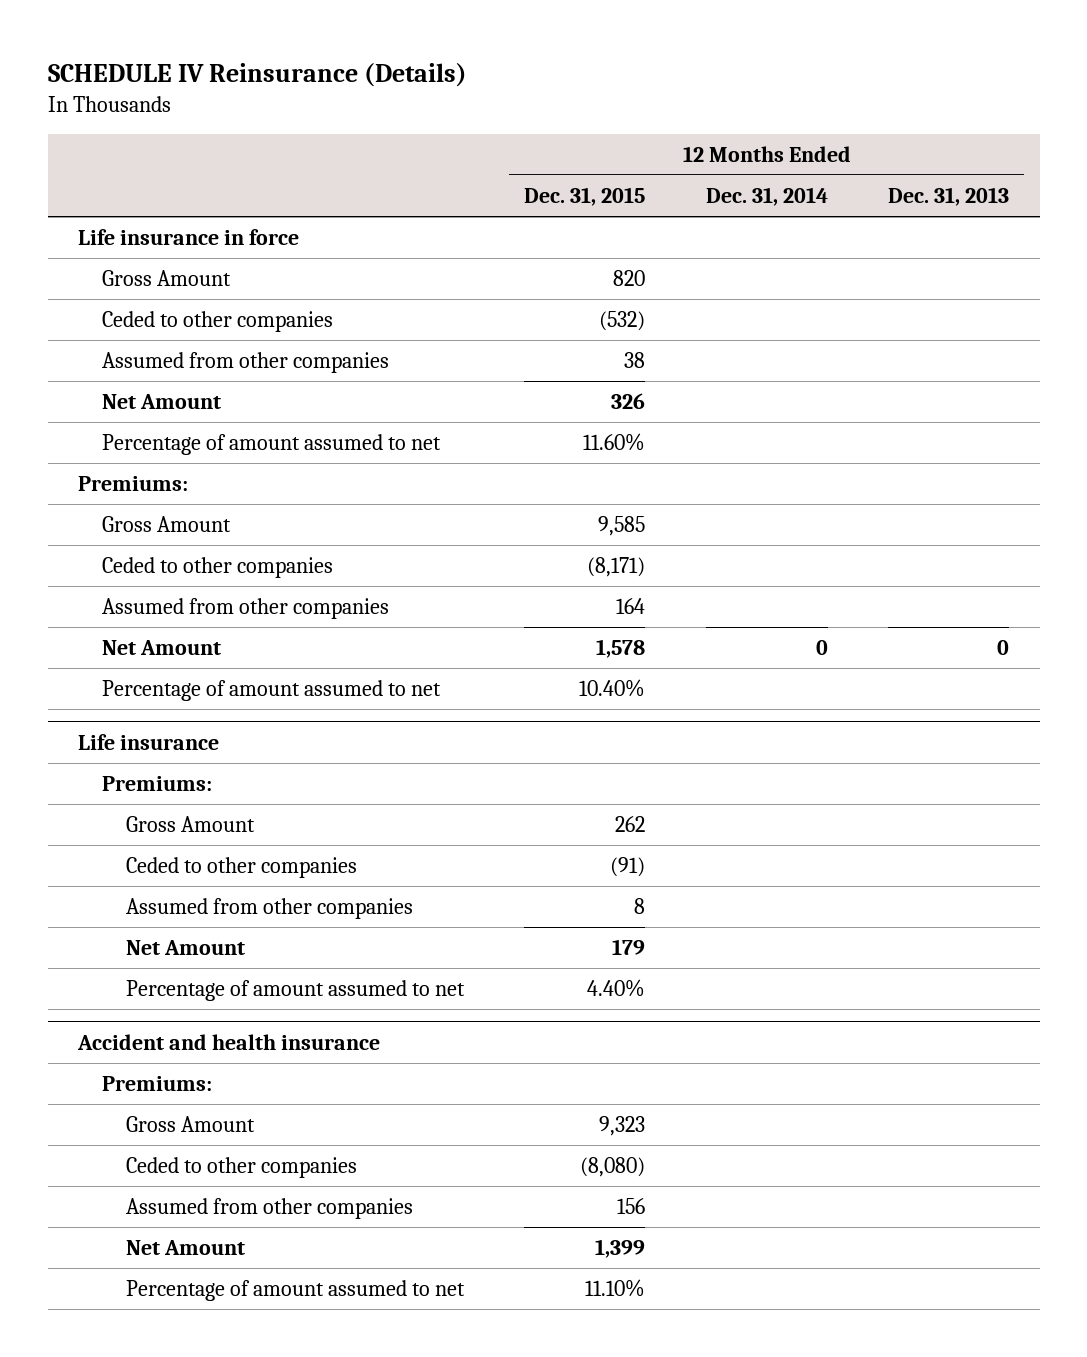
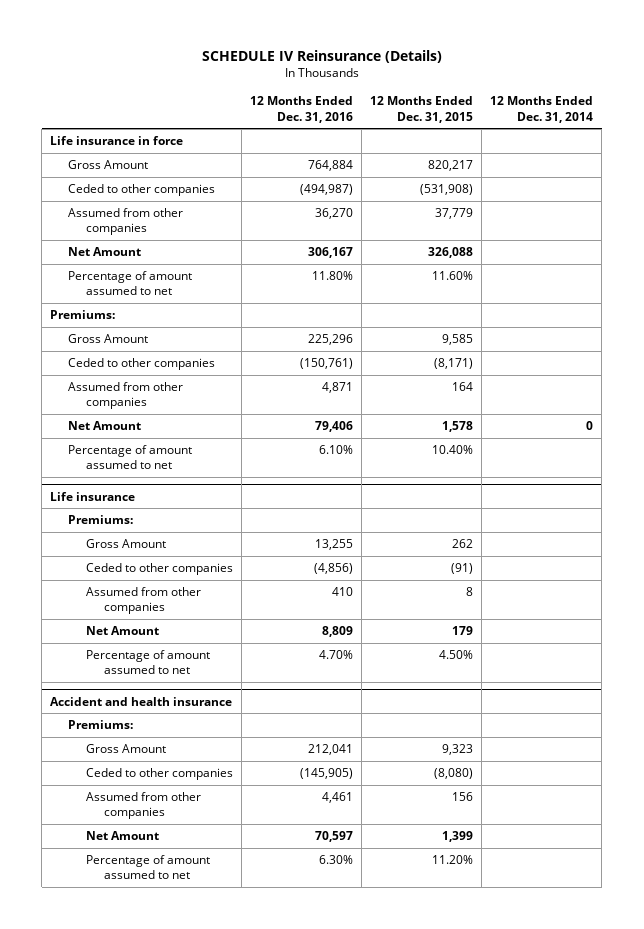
[888,186,1010,206] Dec. 31, 2013 -> none
none -> [250,96,354,123] 12 Months Ended Dec. 31, 2016
[613,270,646,287] 820 -> [428,160,474,172] 820,217
[599,311,646,332] (532) -> [420,184,474,196] (531,908)
[624,352,646,369] 38 -> [435,208,474,220] 37,779
[611,393,646,410] 326 -> [428,247,474,259] 326,088
[587,979,646,998] 4.40% -> [439,650,474,660] 4.50%
[585,1279,646,1298] 11.10% -> [432,855,474,865] 11.20%

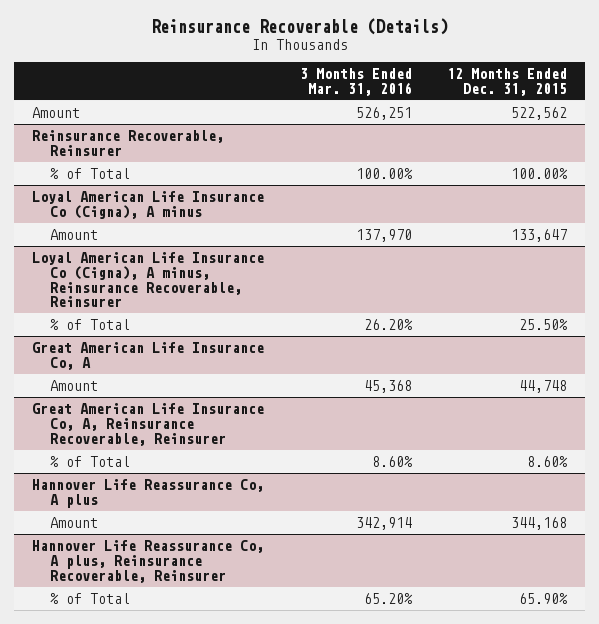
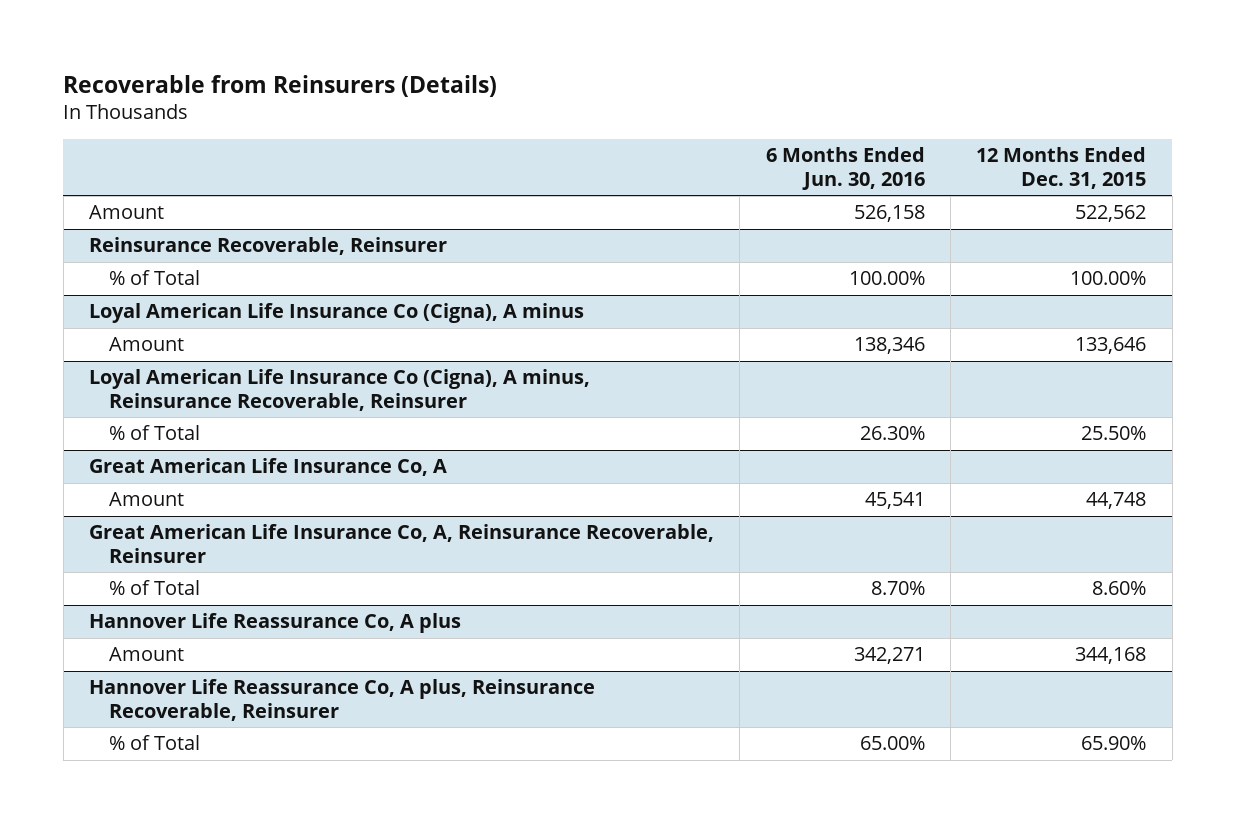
[150,18,448,36] Reinsurance Recoverable (Details) -> [63,75,498,98] Recoverable from Reinsurers (Details)
[299,68,412,96] 3 Months Ended Mar. 31, 2016 -> none
none -> [765,147,925,190] 6 Months Ended Jun. 30, 2016
[511,229,568,243] 133,647 -> [1075,337,1147,355] 133,646

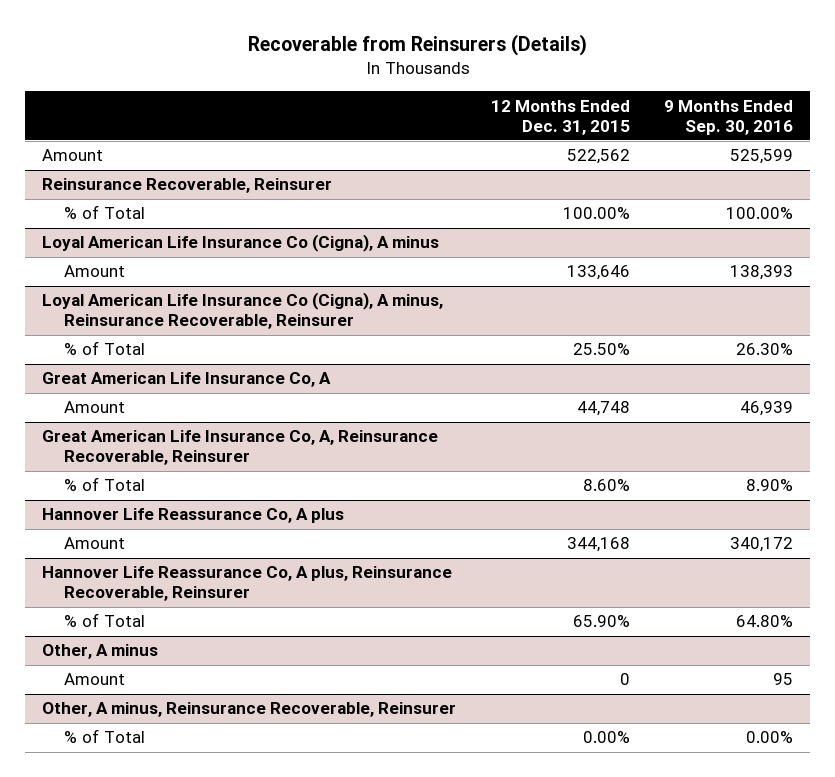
[765,147,925,190] 6 Months Ended Jun. 30, 2016 -> none
none -> [664,99,794,135] 9 Months Ended Sep. 30, 2016
none -> [41,644,158,660] Other, A minus
none -> [63,673,125,686] Amount
none -> [41,702,456,718] Other, A minus, Reinsurance Recoverable, Reinsurer
none -> [63,729,145,744] % of Total

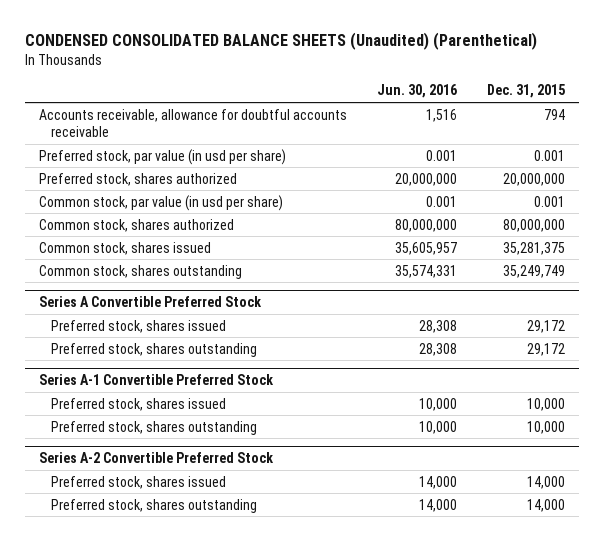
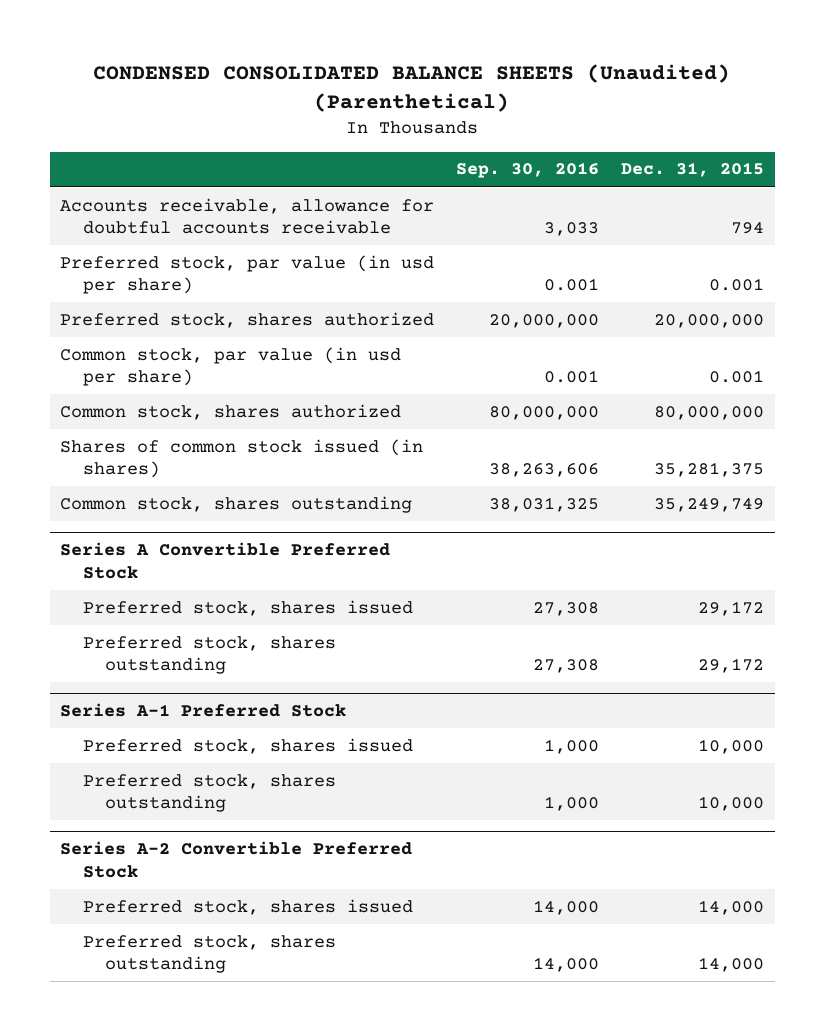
[376,84,457,99] Jun. 30, 2016 -> none
none -> [456,162,600,179] Sep. 30, 2016
[39,241,212,255] Common stock, shares issued -> [60,438,424,479] Shares of common stock issued (in shares)
[39,374,275,386] Series A-1 Convertible Preferred Stock -> [60,703,347,718] Series A-1 Preferred Stock

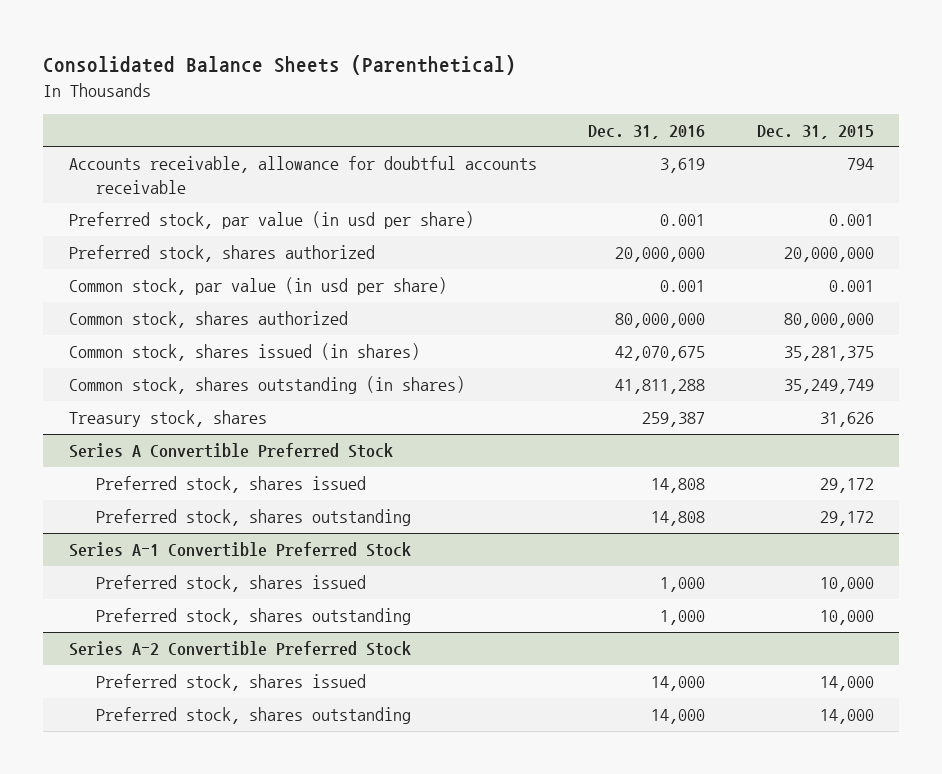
[93,63,731,112] CONDENSED CONSOLIDATED BALANCE SHEETS (Unaudited) (Parenthetical) -> [43,55,517,76] Consolidated Balance Sheets (Parenthetical)
[456,162,600,179] Sep. 30, 2016 -> none
none -> [588,124,706,139] Dec. 31, 2016
[60,438,424,479] Shares of common stock issued (in shares) -> [68,343,420,362] Common stock, shares issued (in shares)
[60,495,413,513] Common stock, shares outstanding -> [68,376,465,395] Common stock, shares outstanding (in shares)
none -> [68,410,267,428] Treasury stock, shares
[60,703,347,718] Series A-1 Preferred Stock -> [68,542,411,558] Series A-1 Convertible Preferred Stock

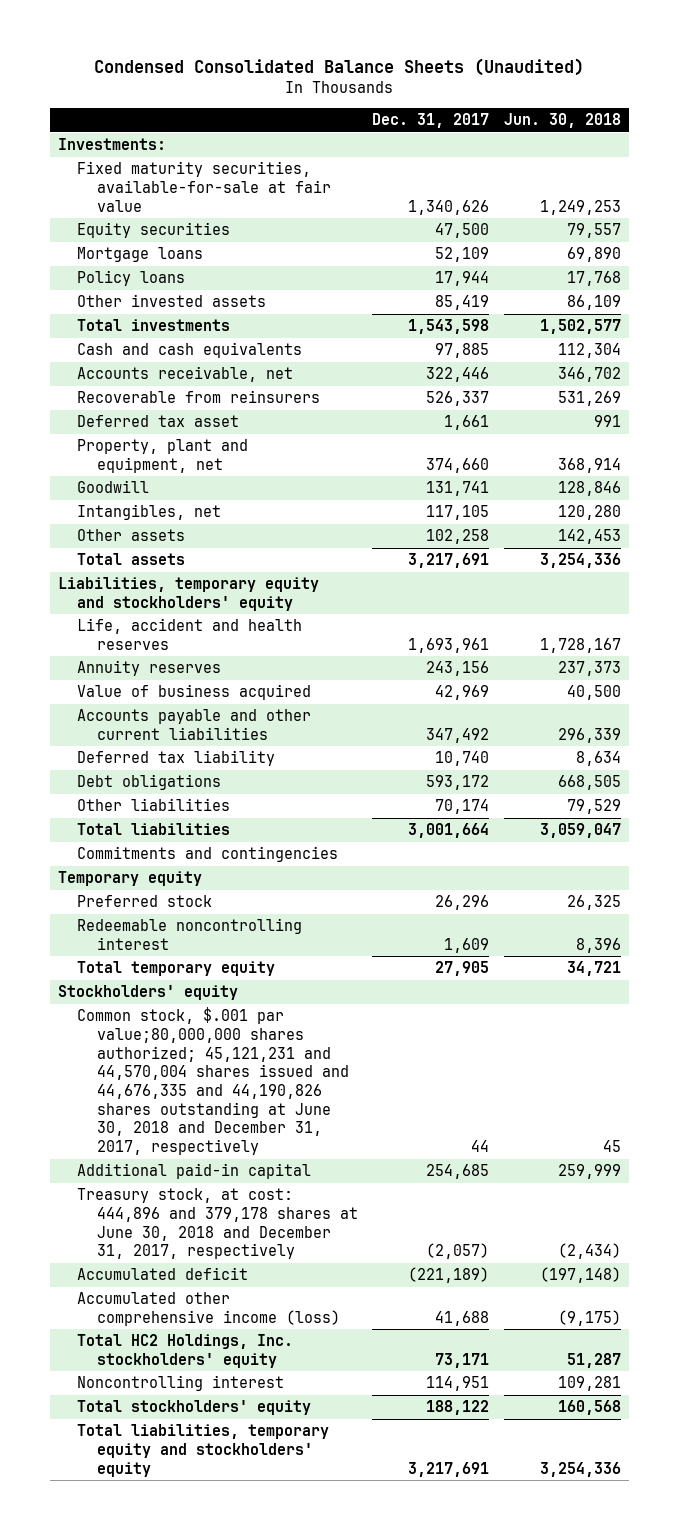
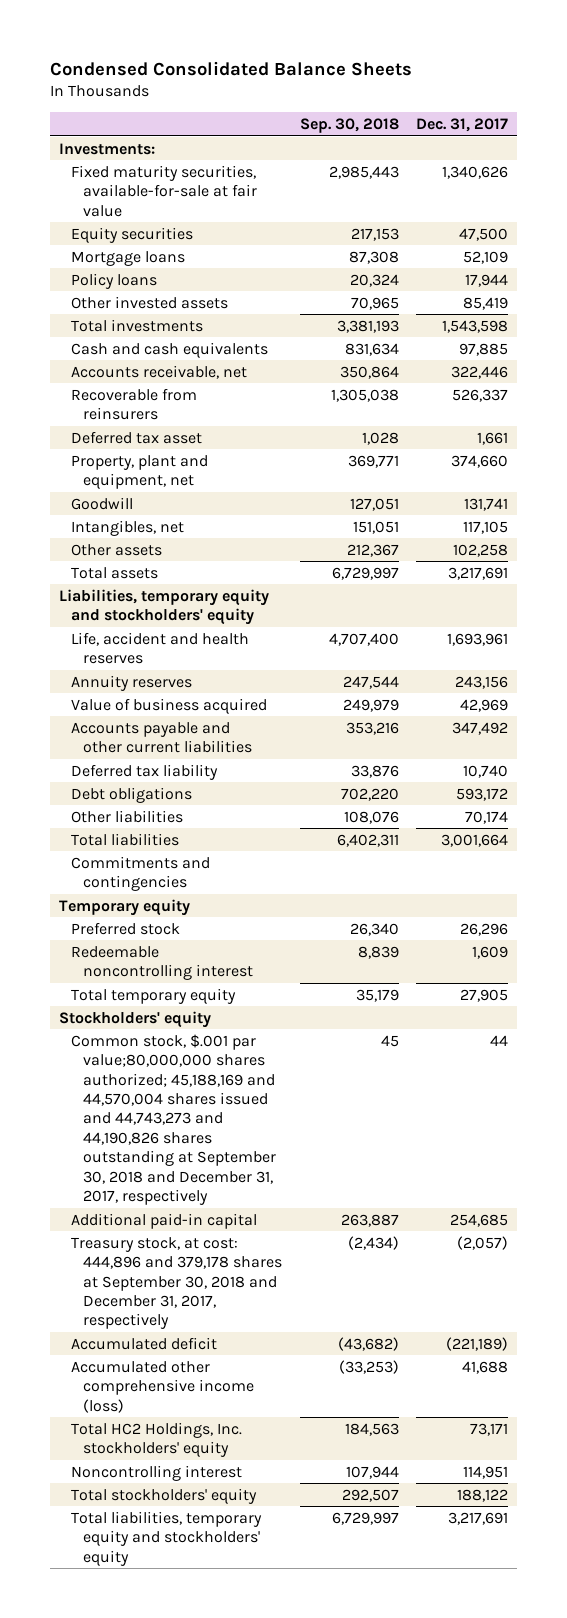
[94,58,585,77] Condensed Consolidated Balance Sheets (Unaudited) -> [50,60,413,76] Condensed Consolidated Balance Sheets
[504,113,622,129] Jun. 30, 2018 -> none
none -> [299,118,399,134] Sep. 30, 2018
[77,1007,349,1156] Common stock, $.001 par value;80,000,000 shares authorized; 45,121,231 and 44,570,004 shares issued and 44,676,335 and 44,190,826 shares outstanding at June 30, 2018 and December 31, 2017, respectively -> [70,1033,276,1206] Common stock, $.001 par value;80,000,000 shares authorized; 45,188,169 and 44,570,004 shares issued and 44,743,273 and 44,190,826 shares outstanding at September 30, 2018 and December 31, 2017, respectively
[77,1188,358,1260] Treasury stock, at cost: 444,896 and 379,178 shares at June 30, 2018 and December 31, 2017, respectively -> [70,1236,282,1330] Treasury stock, at cost: 444,896 and 379,178 shares at September 30, 2018 and December 31, 2017, respectively

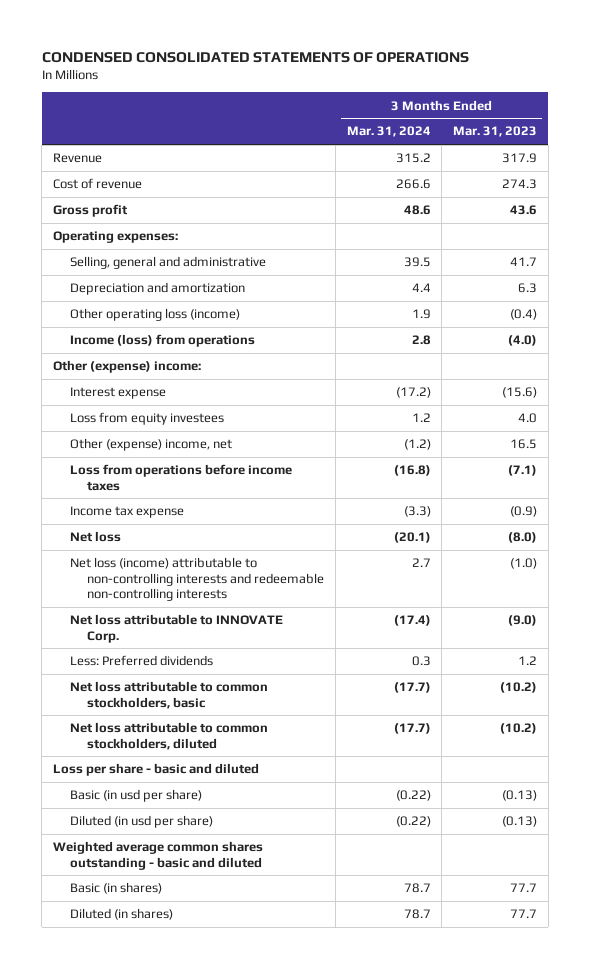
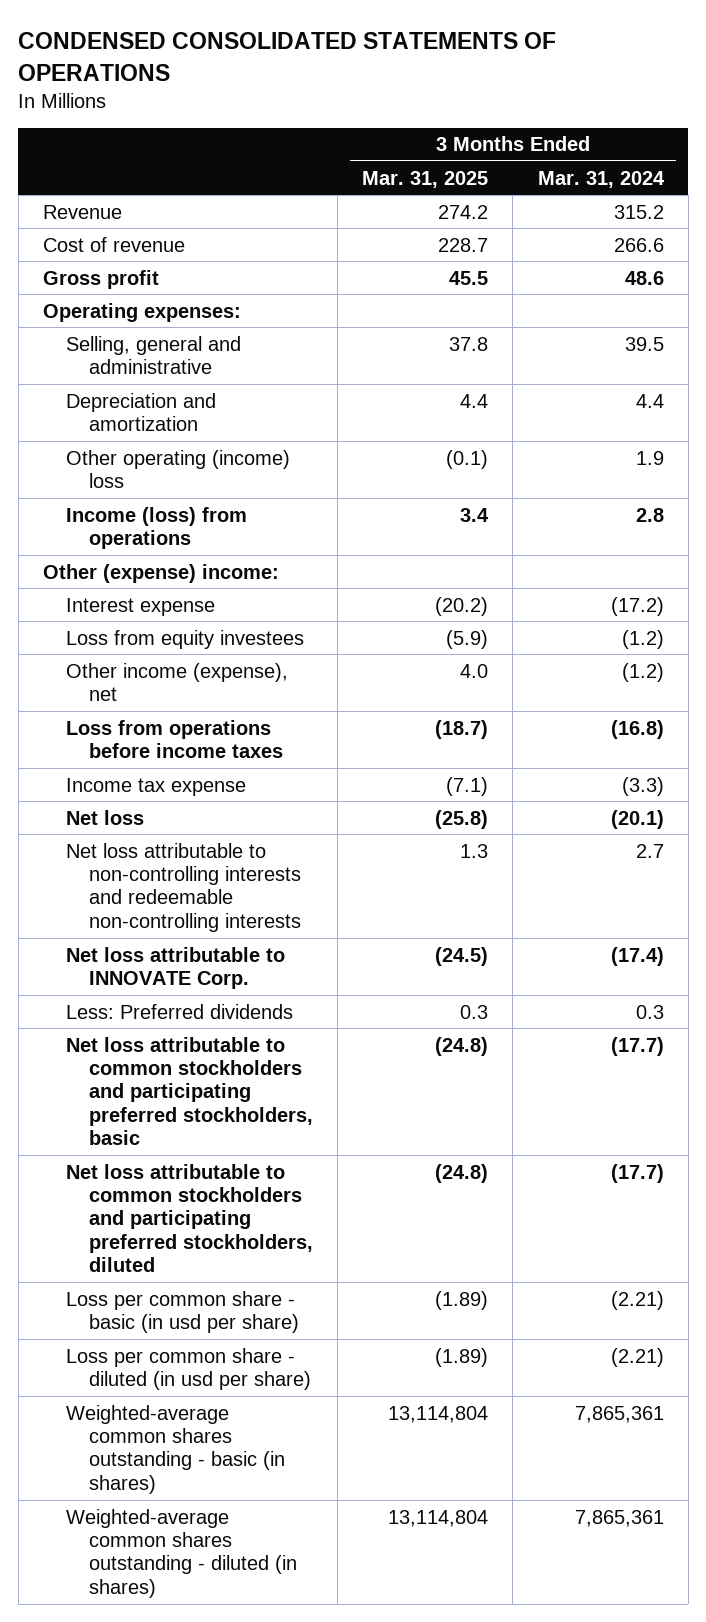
[452,126,537,138] Mar. 31, 2023 -> none
none -> [362,170,489,188] Mar. 31, 2025
[70,308,241,322] Other operating loss (income) -> [65,449,290,488] Other operating (income) loss
[411,413,431,423] 1.2 -> [621,629,664,649] (1.2)
[70,438,233,452] Other (expense) income, net -> [65,662,288,701] Other income (expense), net
[70,557,325,602] Net loss (income) attributable to non-controlling interests and redeemable non-controlling interests -> [65,842,301,932] Net loss attributable to non-controlling interests and redeemable non-controlling interests
[53,763,260,777] Loss per share - basic and diluted -> none
[53,841,264,870] Weighted average common shares outstanding - basic and diluted -> none
[70,681,269,709] Net loss attributable to common stockholders, basic -> [65,1036,313,1146] Net loss attributable to common stockholders and participating preferred stockholders, basic
[70,722,269,750] Net loss attributable to common stockholders, diluted -> [65,1163,313,1273] Net loss attributable to common stockholders and participating preferred stockholders, diluted
[70,789,203,803] Basic (in usd per share) -> [65,1290,299,1333] Loss per common share - basic (in usd per share)
[395,790,431,802] (0.22) -> [610,1290,664,1310] (2.21)
[70,815,214,829] Diluted (in usd per share) -> [65,1347,311,1390] Loss per common share - diluted (in usd per share)
[395,816,431,828] (0.22) -> [610,1347,664,1367] (2.21)
[70,882,163,895] Basic (in shares) -> [65,1404,285,1494] Weighted-average common shares outstanding - basic (in shares)
[403,883,431,894] 78.7 -> [574,1405,664,1423] 7,865,361
[70,908,174,921] Diluted (in shares) -> [65,1508,297,1598] Weighted-average common shares outstanding - diluted (in shares)
[403,909,431,920] 78.7 -> [574,1509,664,1527] 7,865,361

